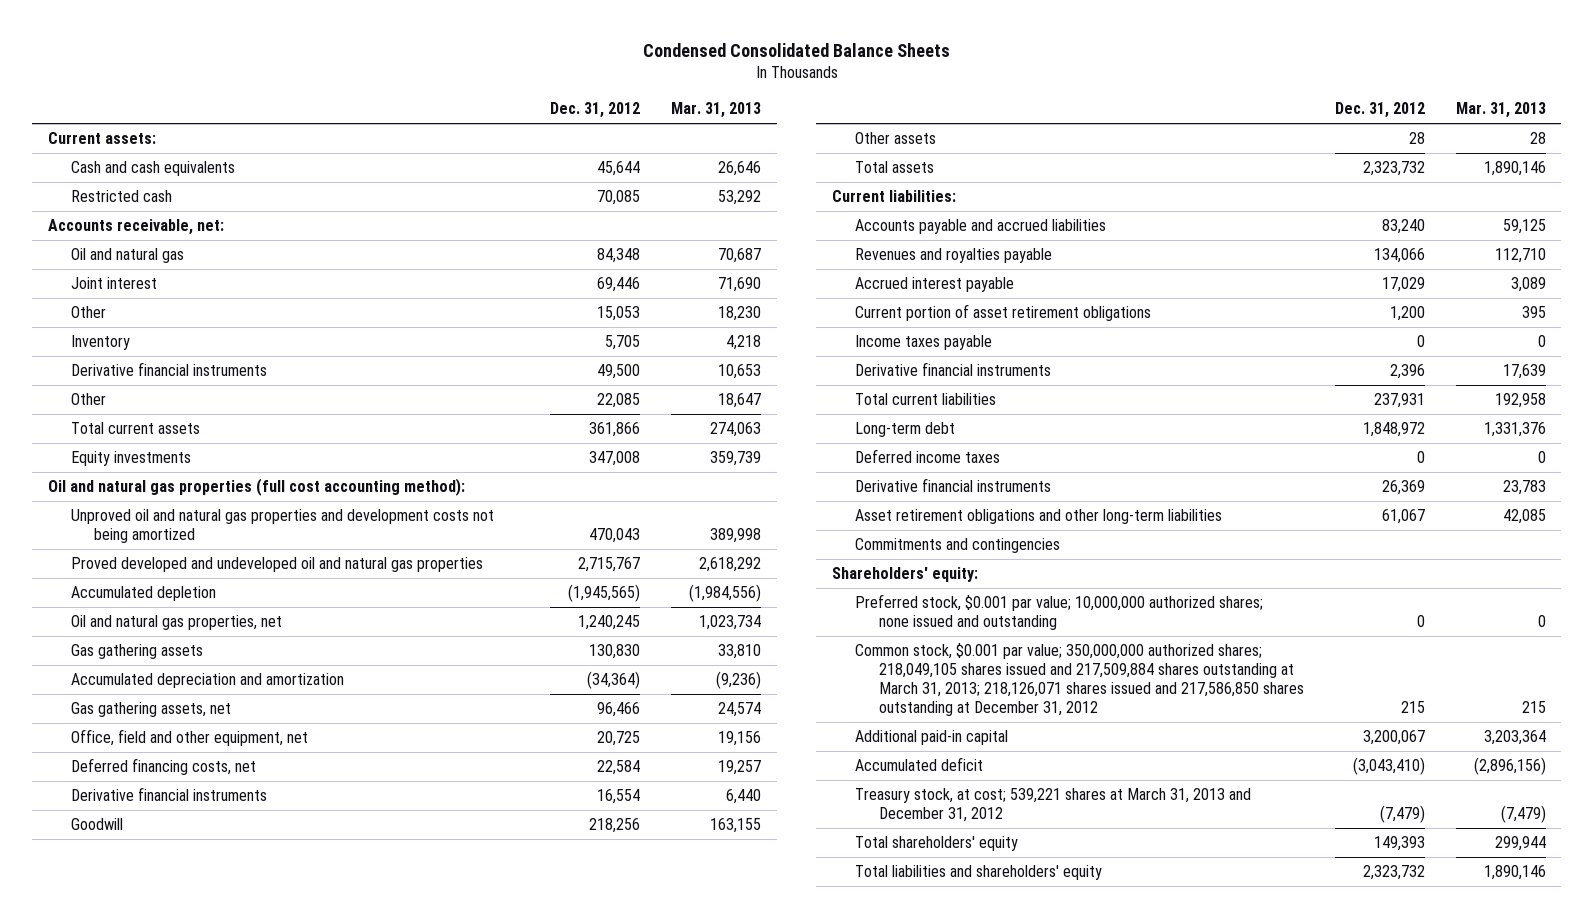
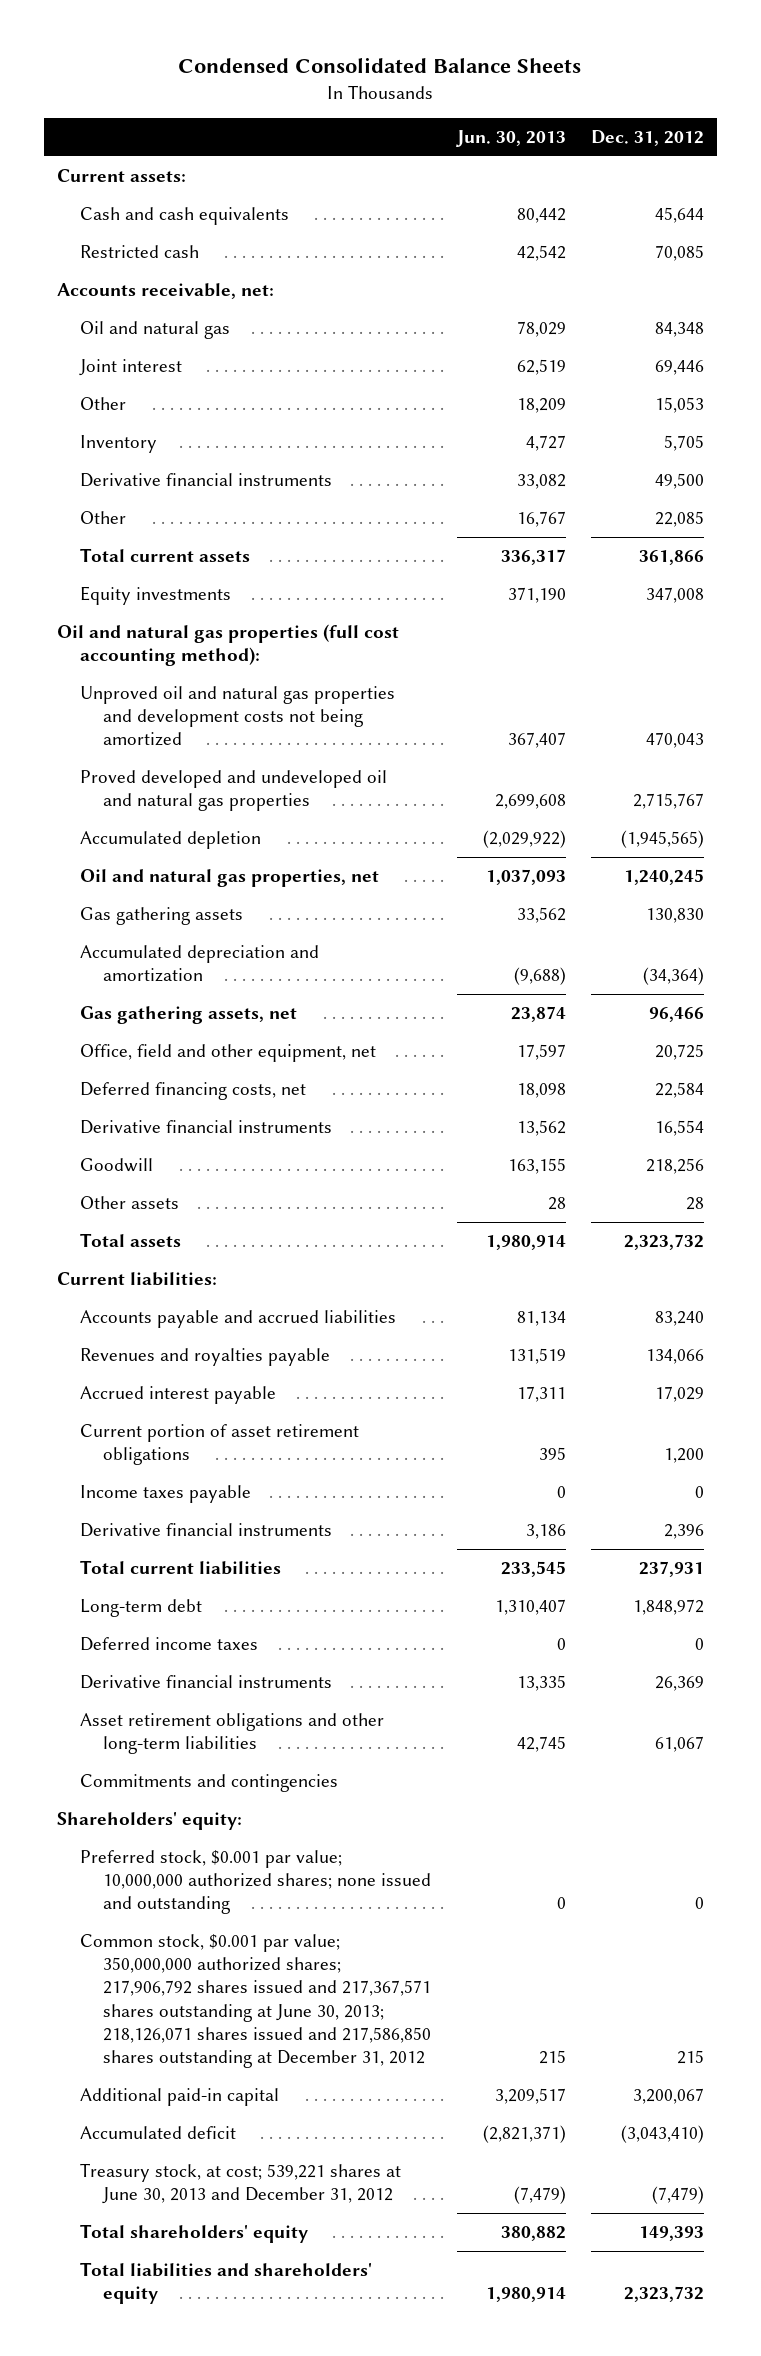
[671,102,762,119] Mar. 31, 2013 -> none
none -> [455,130,566,148] Jun. 30, 2013
[855,643,1304,716] Common stock, $0.001 par value; 350,000,000 authorized shares; 218,049,105 shares issued and 217,509,884 shares outstanding at March 31, 2013; 218,126,071 shares issued and 217,586,850 shares outstanding at December 31, 2012 -> [79,1934,432,2068] Common stock, $0.001 par value; 350,000,000 authorized shares; 217,906,792 shares issued and 217,367,571 shares outstanding at June 30, 2013; 218,126,071 shares issued and 217,586,850 shares outstanding at December 31, 2012
[855,788,1252,823] Treasury stock, at cost; 539,221 shares at March 31, 2013 and December 31, 2012 -> [79,2163,401,2205] Treasury stock, at cost; 539,221 shares at June 30, 2013 and December 31, 2012

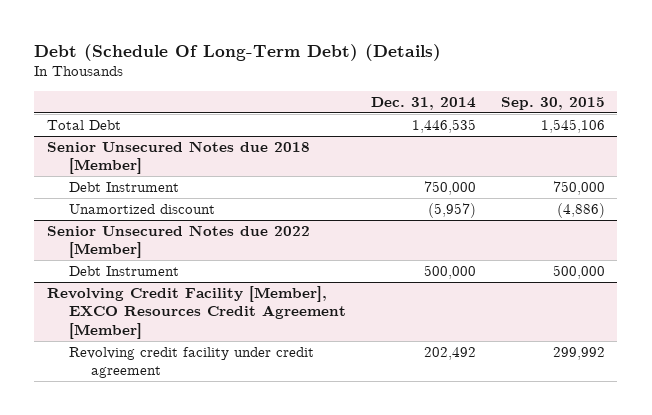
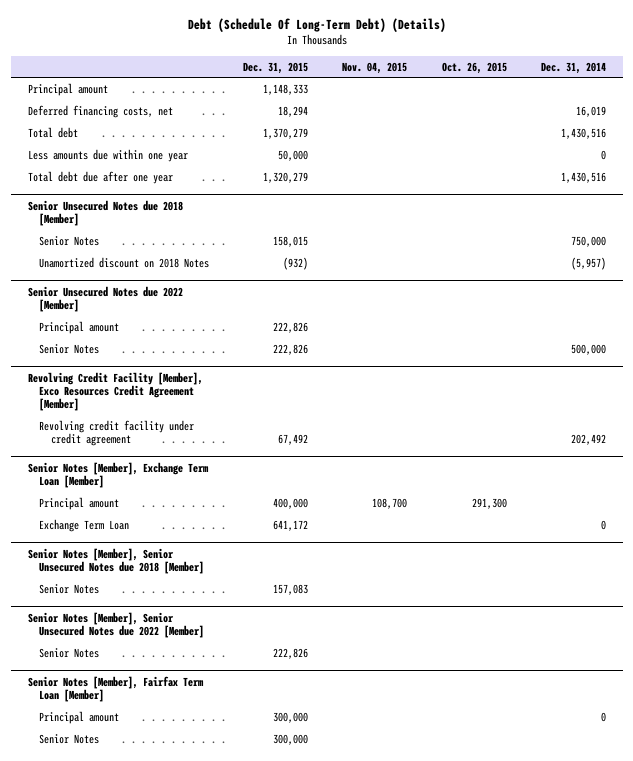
[500,96,605,110] Sep. 30, 2015 -> none
none -> [243,61,309,74] Dec. 31, 2015
none -> [342,61,408,74] Nov. 04, 2015
none -> [441,61,507,74] Oct. 26, 2015
none -> [27,82,108,96] Principal amount
none -> [27,104,173,118] Deferred financing costs, net
[46,119,121,130] Total Debt -> [27,126,78,138] Total debt
[411,118,476,133] 1,446,535 -> [560,127,606,139] 1,430,516
none -> [27,148,188,162] Less amounts due within one year
none -> [27,170,173,184] Total debt due after one year
[68,181,179,192] Debt Instrument -> [39,235,100,246] Senior Notes
[68,203,215,214] Unamortized discount -> [39,256,210,268] Unamortized discount on 2018 Notes
none -> [39,320,120,334] Principal amount
[68,265,179,276] Debt Instrument -> [39,343,100,354] Senior Notes
[46,285,346,339] Revolving Credit Facility [Member], EXCO Resources Credit Agreement [Member] -> [27,371,203,412] Revolving Credit Facility [Member], Exco Resources Credit Agreement [Member]
none -> [27,461,209,488] Senior Notes [Member], Exchange Term Loan [Member]
none -> [39,496,120,510] Principal amount
none -> [39,518,130,532] Exchange Term Loan
none -> [27,547,205,574] Senior Notes [Member], Senior Unsecured Notes due 2018 [Member]
none -> [39,583,100,594] Senior Notes
none -> [27,611,205,638] Senior Notes [Member], Senior Unsecured Notes due 2022 [Member]
none -> [39,647,100,658] Senior Notes
none -> [27,675,204,702] Senior Notes [Member], Fairfax Term Loan [Member]
none -> [39,710,120,724] Principal amount
none -> [39,733,100,744] Senior Notes

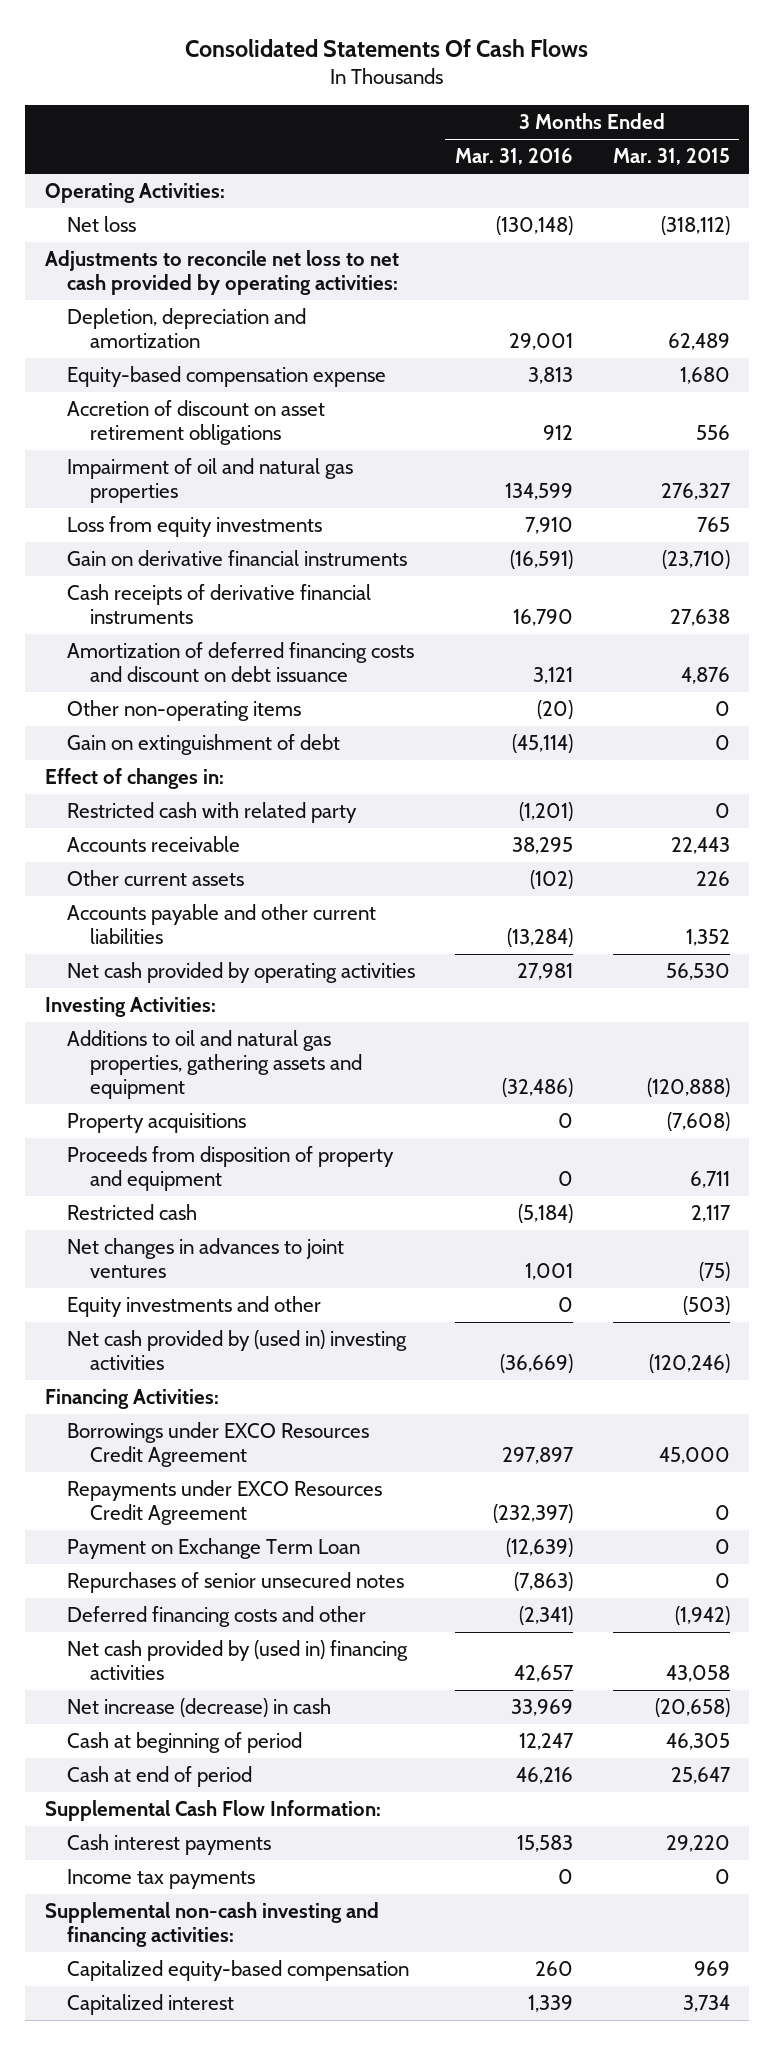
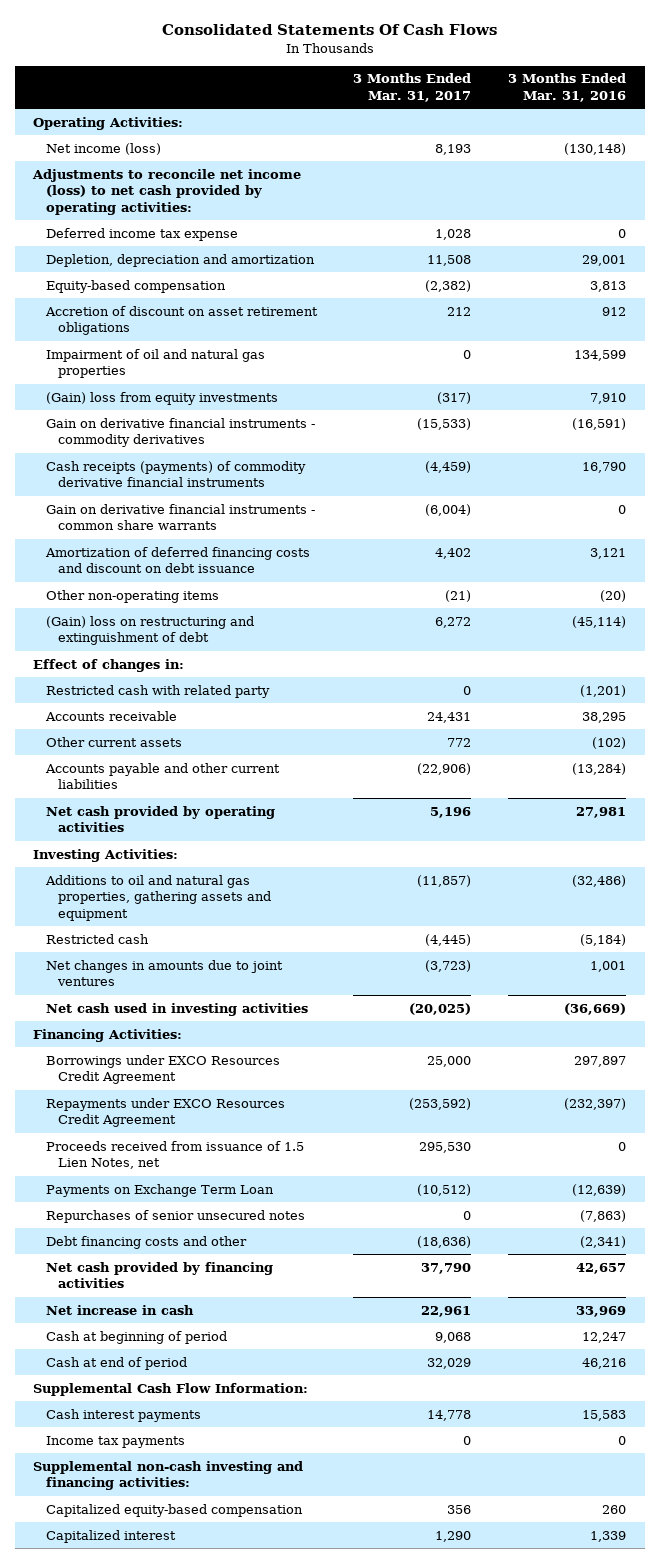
[612,148,730,166] Mar. 31, 2015 -> none
none -> [353,73,472,102] 3 Months Ended Mar. 31, 2017
[67,216,137,233] Net loss -> [45,142,161,155] Net income (loss)
[44,250,399,295] Adjustments to reconcile net loss to net cash provided by operating activities: -> [32,168,302,215] Adjustments to reconcile net income (loss) to net cash provided by operating activities:
none -> [45,227,238,241] Deferred income tax expense
[67,366,387,388] Equity-based compensation expense -> [45,279,226,293] Equity-based compensation
[67,516,323,538] Loss from equity investments -> [45,391,278,405] (Gain) loss from equity investments
[67,550,408,567] Gain on derivative financial instruments -> [45,417,315,448] Gain on derivative financial instruments - commodity derivatives
[67,584,372,624] Cash receipts of derivative financial instruments -> [45,460,306,488] Cash receipts (payments) of commodity derivative financial instruments
none -> [45,503,315,531] Gain on derivative financial instruments - common share warrants
[67,734,341,756] Gain on extinguishment of debt -> [45,615,254,646] (Gain) loss on restructuring and extinguishment of debt
[67,1113,247,1134] Property acquisitions -> none
[67,1146,395,1191] Proceeds from disposition of property and equipment -> none
[67,1296,322,1318] Equity investments and other -> none
[67,1238,345,1278] Net changes in advances to joint ventures -> [45,959,283,987] Net changes in amounts due to joint ventures
[67,1330,408,1370] Net cash provided by (used in) investing activities -> [45,1002,308,1016] Net cash used in investing activities
none -> [45,1140,304,1170] Proceeds received from issuance of 1.5 Lien Notes, net
[67,1538,361,1560] Payment on Exchange Term Loan -> [45,1183,274,1197] Payments on Exchange Term Loan
[67,1606,367,1628] Deferred financing costs and other -> [45,1235,247,1249] Debt financing costs and other
[67,1640,409,1680] Net cash provided by (used in) financing activities -> [45,1261,273,1289] Net cash provided by financing activities
[67,1698,332,1718] Net increase (decrease) in cash -> [45,1304,194,1315] Net increase in cash

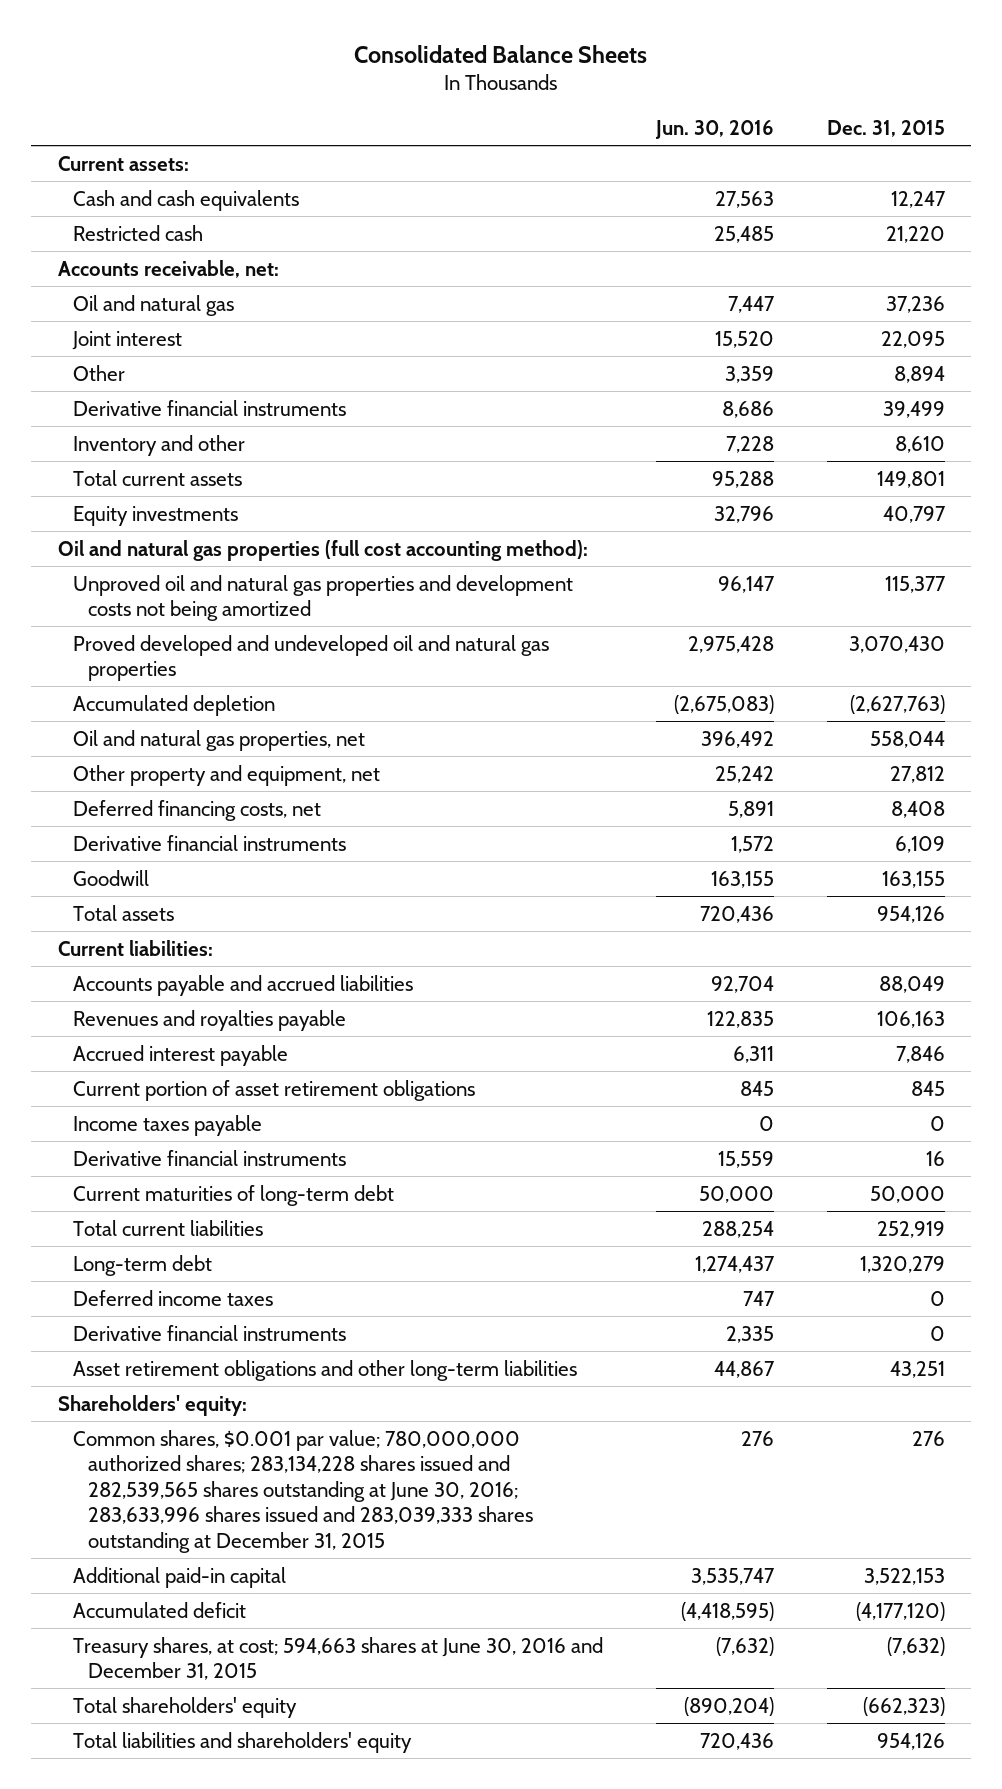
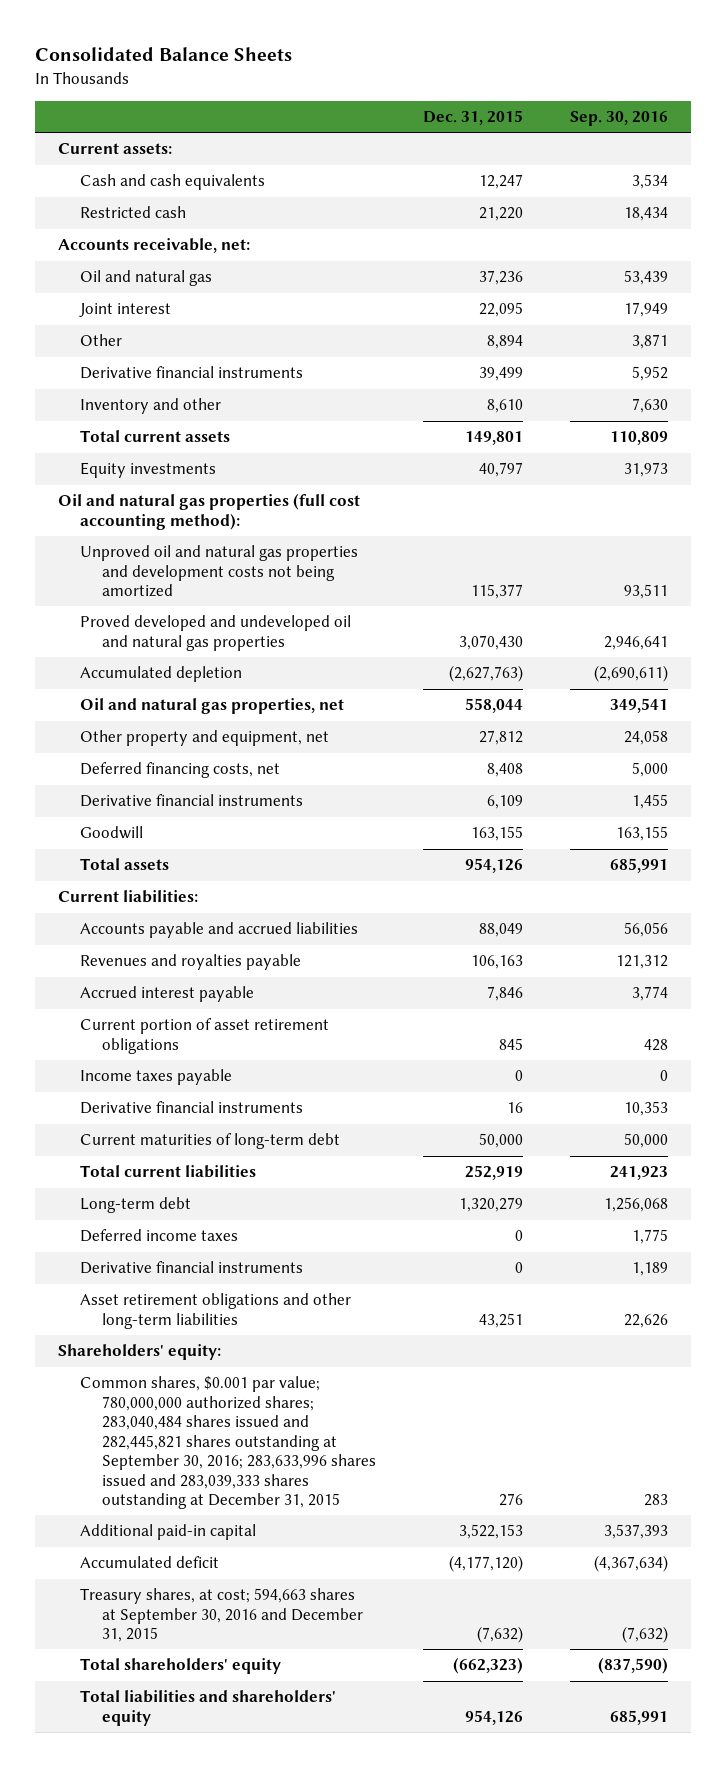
[654,120,774,140] Jun. 30, 2016 -> none
none -> [569,110,668,126] Sep. 30, 2016
[72,1429,534,1553] Common shares, $0.001 par value; 780,000,000 authorized shares; 283,134,228 shares issued and 282,539,565 shares outstanding at June 30, 2016; 283,633,996 shares issued and 283,039,333 shares outstanding at December 31, 2015 -> [80,1376,376,1510] Common shares, $0.001 par value; 780,000,000 authorized shares; 283,040,484 shares issued and 282,445,821 shares outstanding at September 30, 2016; 283,633,996 shares issued and 283,039,333 shares outstanding at December 31, 2015
[72,1636,603,1681] Treasury shares, at cost; 594,663 shares at June 30, 2016 and December 31, 2015 -> [80,1588,363,1643] Treasury shares, at cost; 594,663 shares at September 30, 2016 and December 31, 2015

